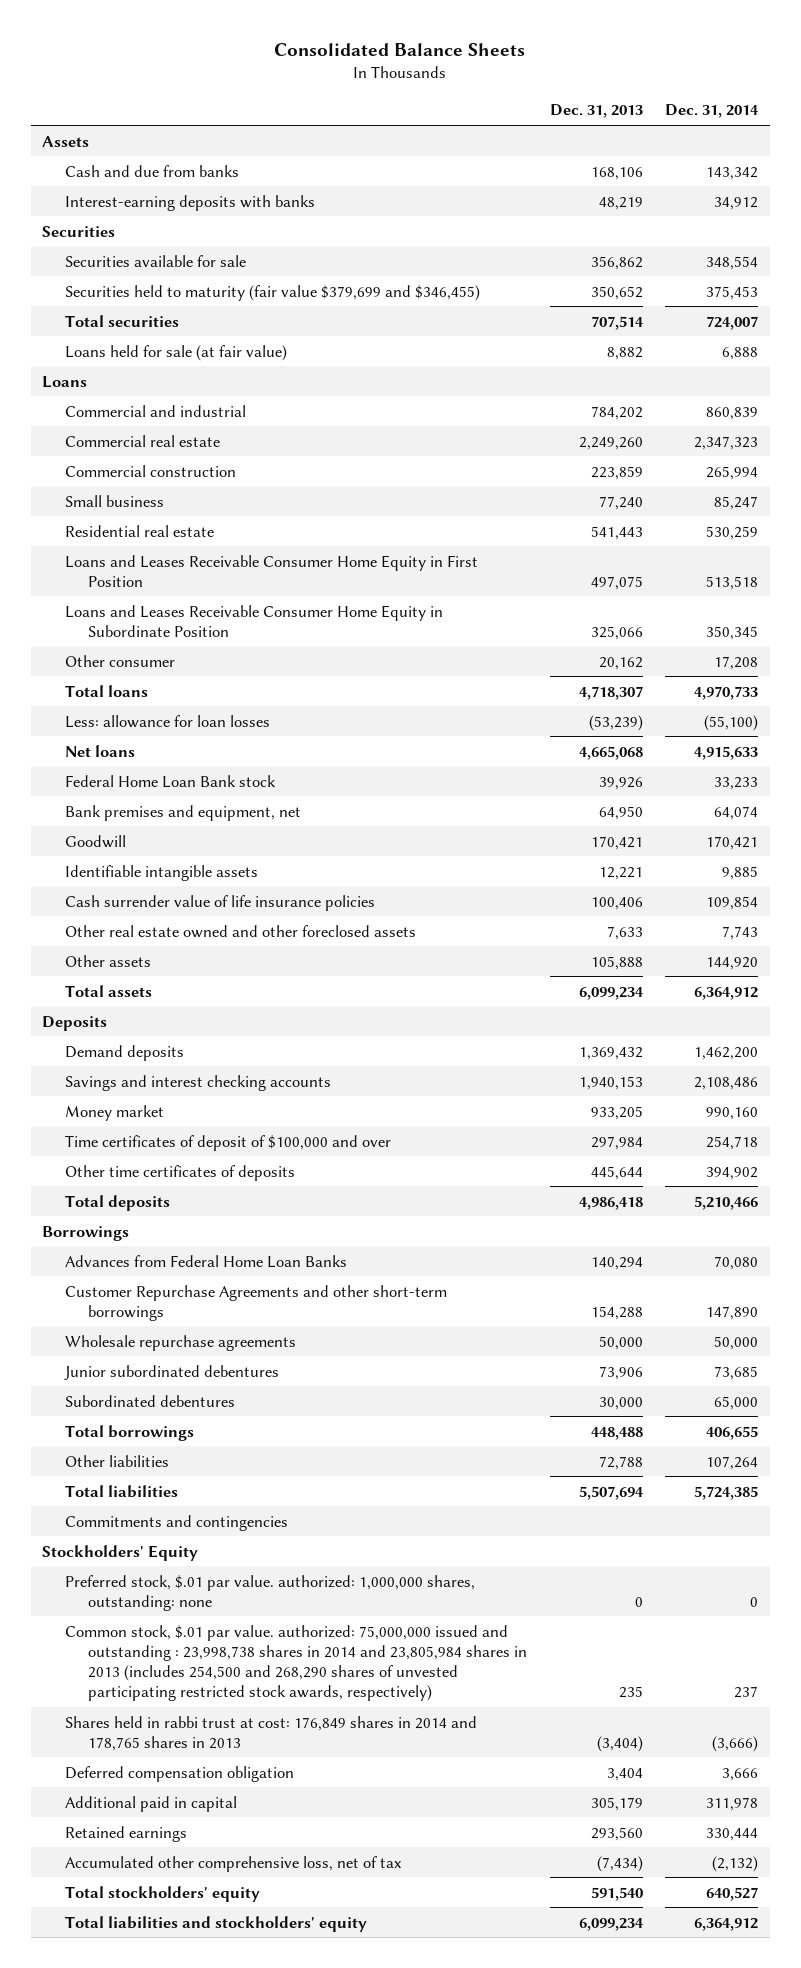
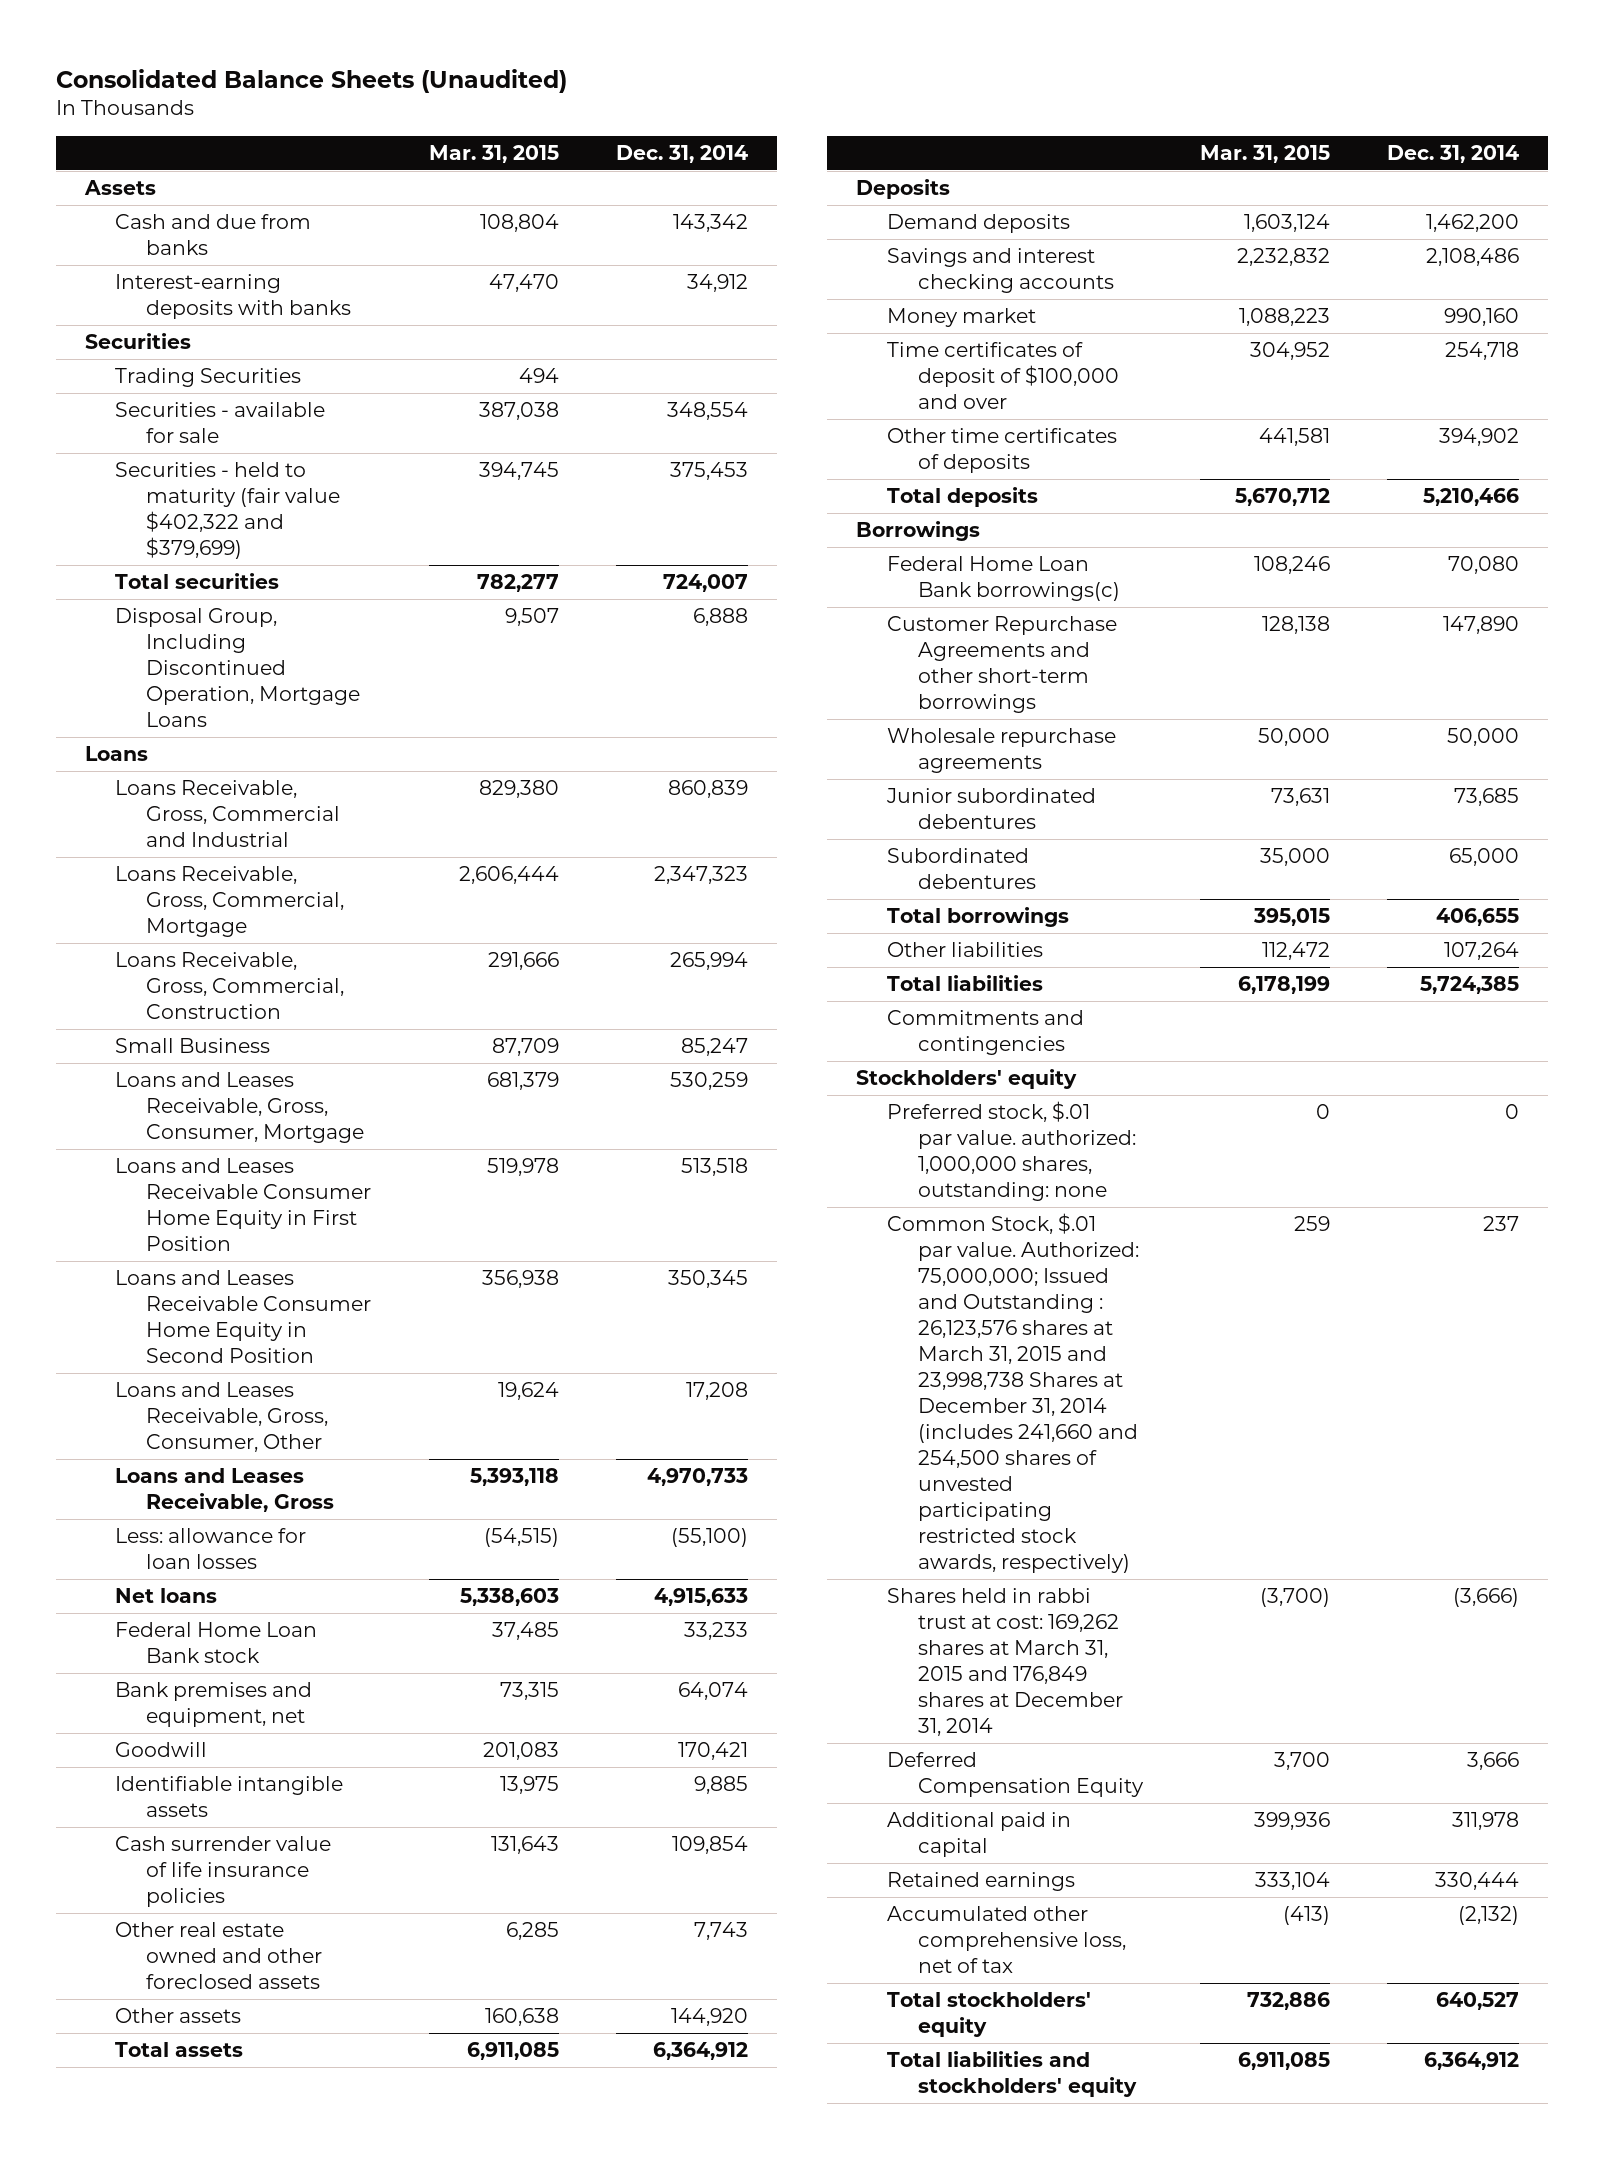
[274,43,526,57] Consolidated Balance Sheets -> [56,68,568,93] Consolidated Balance Sheets (Unaudited)
[549,104,643,119] Dec. 31, 2013 -> none
none -> [428,144,559,163] Mar. 31, 2015
none -> [115,368,302,388] Trading Securities
[64,254,246,267] Securities available for sale -> [115,402,326,444] Securities - available for sale
[64,284,480,301] Securities held to maturity (fair value $379,699 and $346,455) -> [115,462,341,560] Securities - held to maturity (fair value $402,322 and $379,699)
[64,344,287,361] Loans held for sale (at fair value) -> [115,608,361,728] Disposal Group, Including Discontinued Operation, Mortgage Loans
[64,404,246,417] Commercial and industrial -> [115,780,341,848] Loans Receivable, Gross, Commercial and Industrial
[64,434,220,447] Commercial real estate -> [115,866,345,938] Loans Receivable, Gross, Commercial, Mortgage
[64,464,236,477] Commercial construction -> [115,952,345,1020] Loans Receivable, Gross, Commercial, Construction
[64,494,164,507] Small business -> [115,1038,271,1054] Small Business
[64,524,214,537] Residential real estate -> [115,1072,365,1144] Loans and Leases Receivable, Gross, Consumer, Mortgage
[64,604,443,637] Loans and Leases Receivable Consumer Home Equity in Subordinate Position -> [115,1270,372,1364] Loans and Leases Receivable Consumer Home Equity in Second Position
[64,654,175,667] Other consumer -> [115,1382,329,1453] Loans and Leases Receivable, Gross, Consumer, Other
[64,684,148,697] Total loans -> [115,1468,335,1513] Loans and Leases Receivable, Gross
[64,1254,347,1268] Advances from Federal Home Loan Banks -> [886,556,1120,602] Federal Home Loan Bank borrowings(c)
[42,1544,199,1561] Stockholders' Equity -> [856,1069,1078,1090] Stockholders' equity
[64,1624,527,1701] Common stock, $.01 par value. authorized: 75,000,000 issued and outstanding : 23,998,738 shares in 2014 and 23,805,984 shares in 2013 (includes 254,500 and 268,290 shares of unvested participating restricted stock awards, respectively) -> [886,1213,1139,1573] Common Stock, $.01 par value. Authorized: 75,000,000; Issued and Outstanding : 26,123,576 shares at March 31, 2015 and 23,998,738 Shares at December 31, 2014 (includes 241,660 and 254,500 shares of unvested participating restricted stock awards, respectively)
[64,1715,477,1751] Shares held in rabbi trust at cost: 176,849 shares in 2014 and 178,765 shares in 2013 -> [886,1588,1123,1736] Shares held in rabbi trust at cost: 169,262 shares at March 31, 2015 and 176,849 shares at December 31, 2014
[64,1765,294,1782] Deferred compensation obligation -> [886,1752,1144,1798] Deferred Compensation Equity

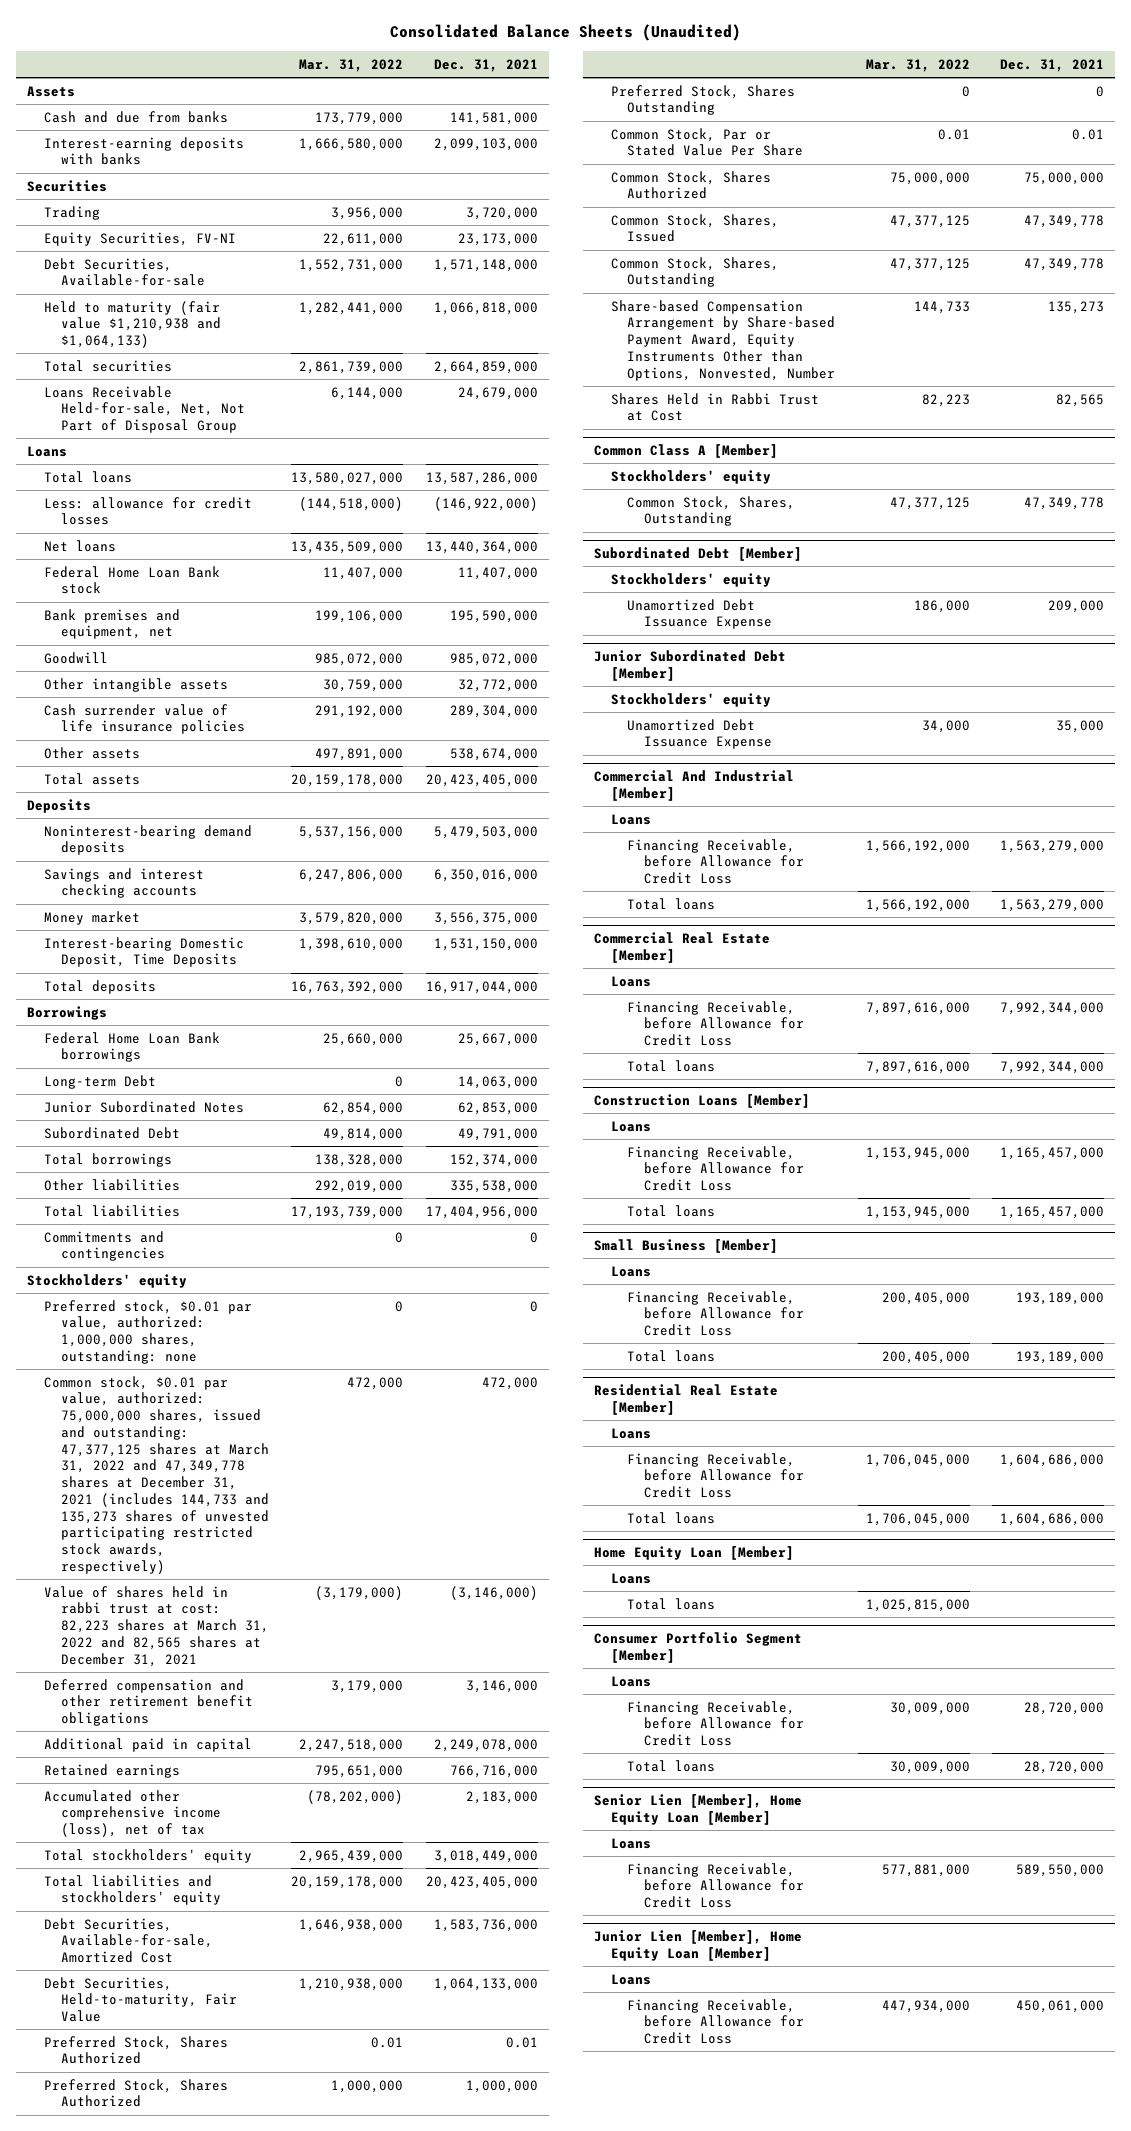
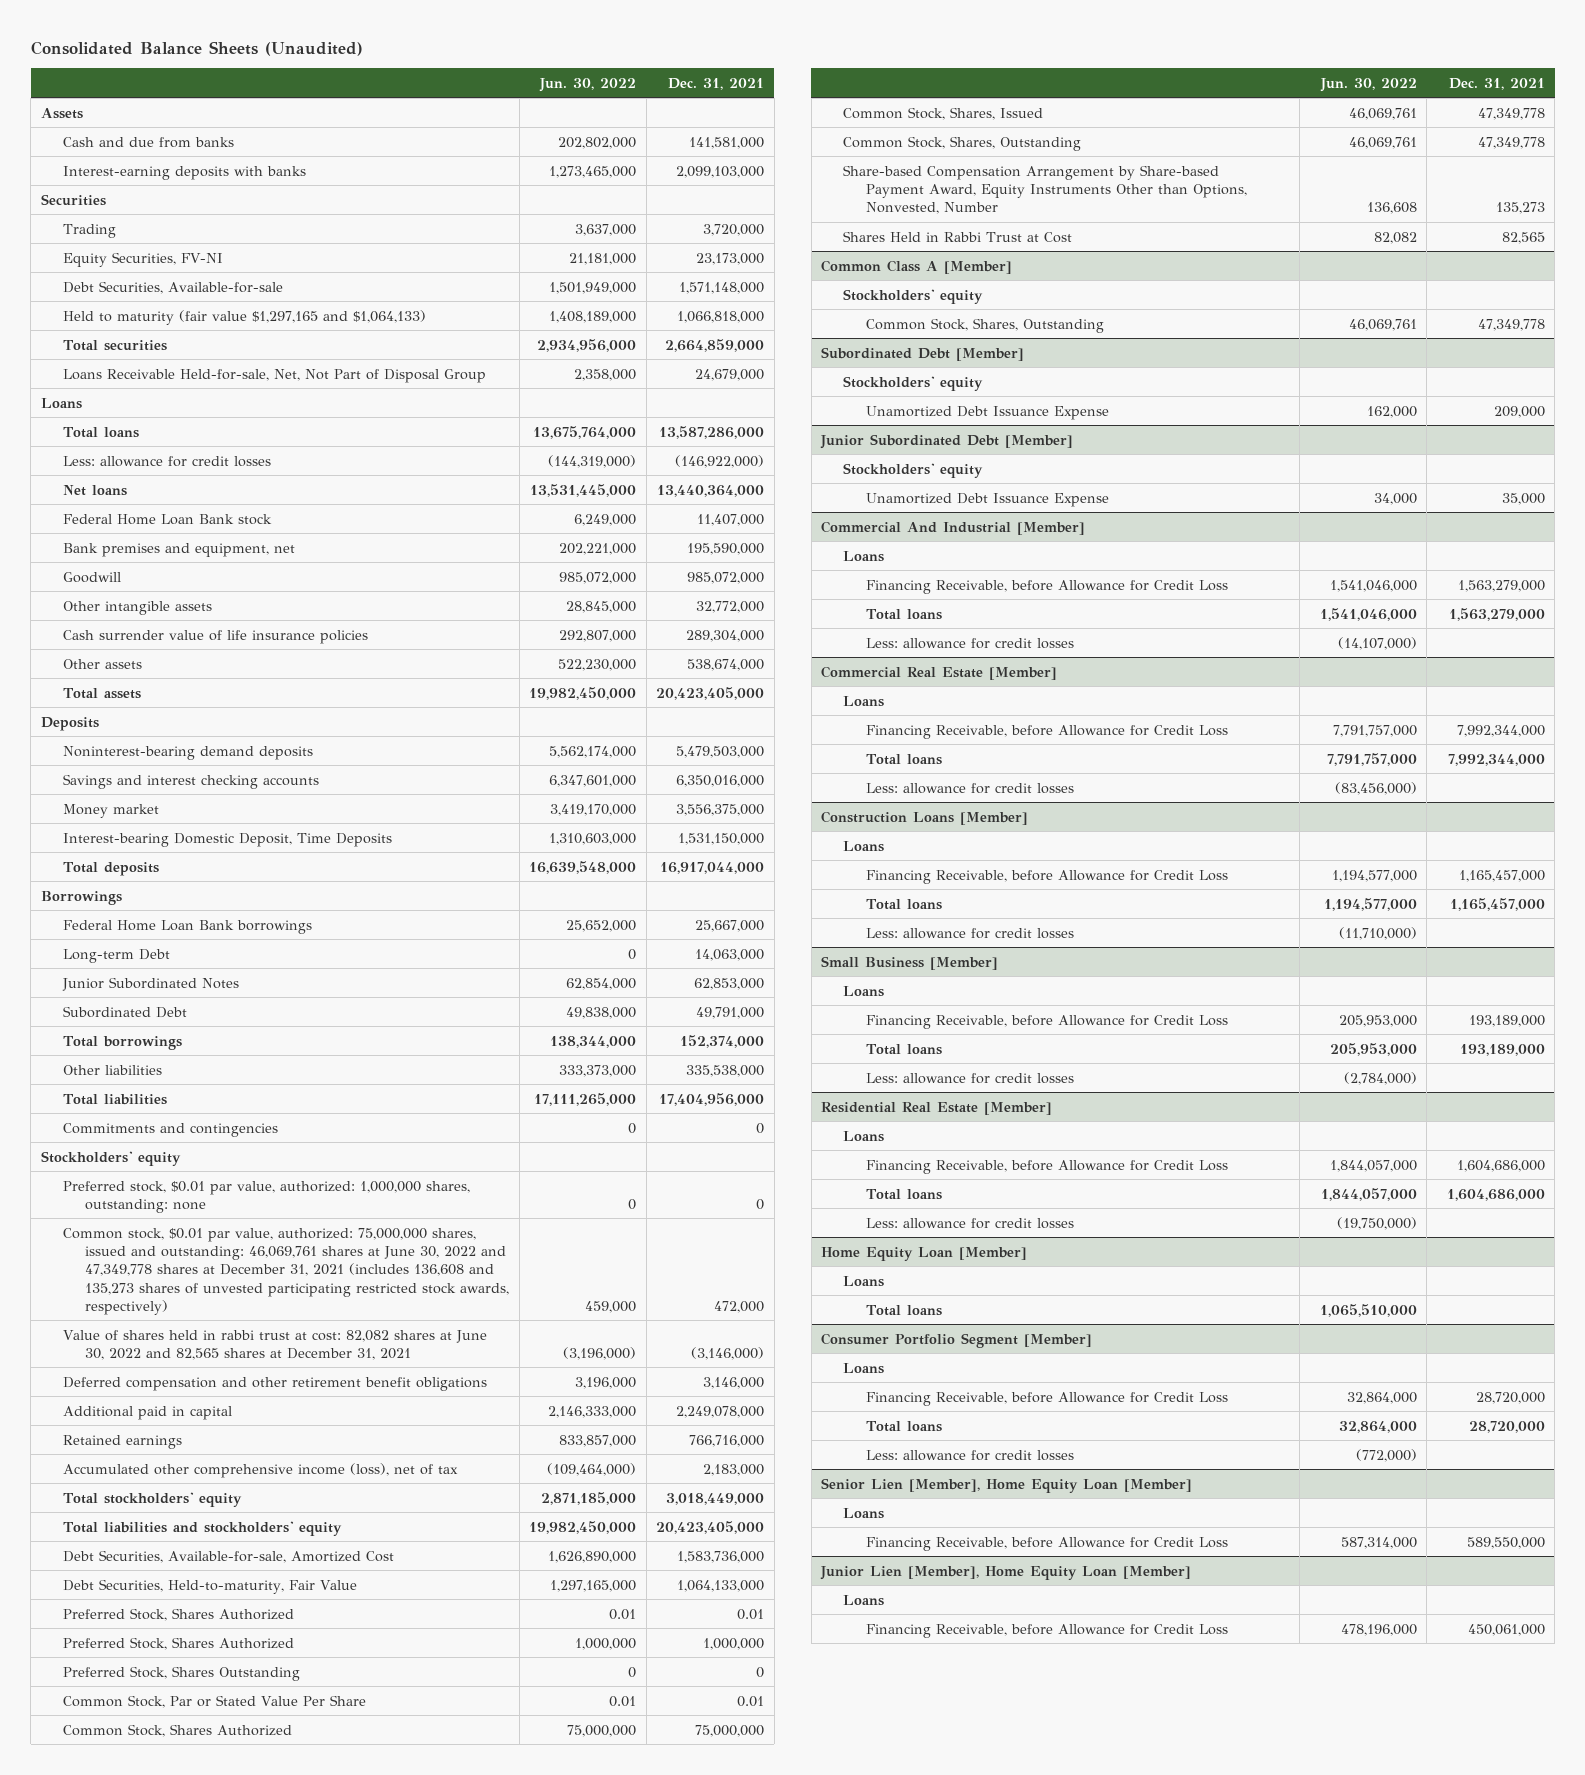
[299,58,404,72] Mar. 31, 2022 -> none
none -> [539,77,637,92] Jun. 30, 2022
[44,300,222,349] Held to maturity (fair value $1,210,938 and $1,064,133) -> [62,309,426,325] Held to maturity (fair value $1,297,165 and $1,064,133)
[44,1375,270,1574] Common stock, $0.01 par value, authorized: 75,000,000 shares, issued and outstanding: 47,377,125 shares at March 31, 2022 and 47,349,778 shares at December 31, 2021 (includes 144,733 and 135,273 shares of unvested participating restricted stock awards, respectively) -> [62,1227,510,1315] Common stock, $0.01 par value, authorized: 75,000,000 shares, issued and outstanding: 46,069,761 shares at June 30, 2022 and 47,349,778 shares at December 31, 2021 (includes 136,608 and 135,273 shares of unvested participating restricted stock awards, respectively)
[44,1585,270,1667] Value of shares held in rabbi trust at cost: 82,223 shares at March 31, 2022 and 82,565 shares at December 31, 2021 -> [62,1329,487,1360] Value of shares held in rabbi trust at cost: 82,082 shares at June 30, 2022 and 82,565 shares at December 31, 2021
none -> [865,637,1074,649] Less: allowance for credit losses
none -> [865,782,1074,794] Less: allowance for credit losses
none -> [865,927,1074,939] Less: allowance for credit losses
none -> [865,1072,1074,1084] Less: allowance for credit losses
none -> [865,1217,1074,1229] Less: allowance for credit losses
none -> [865,1449,1074,1461] Less: allowance for credit losses

